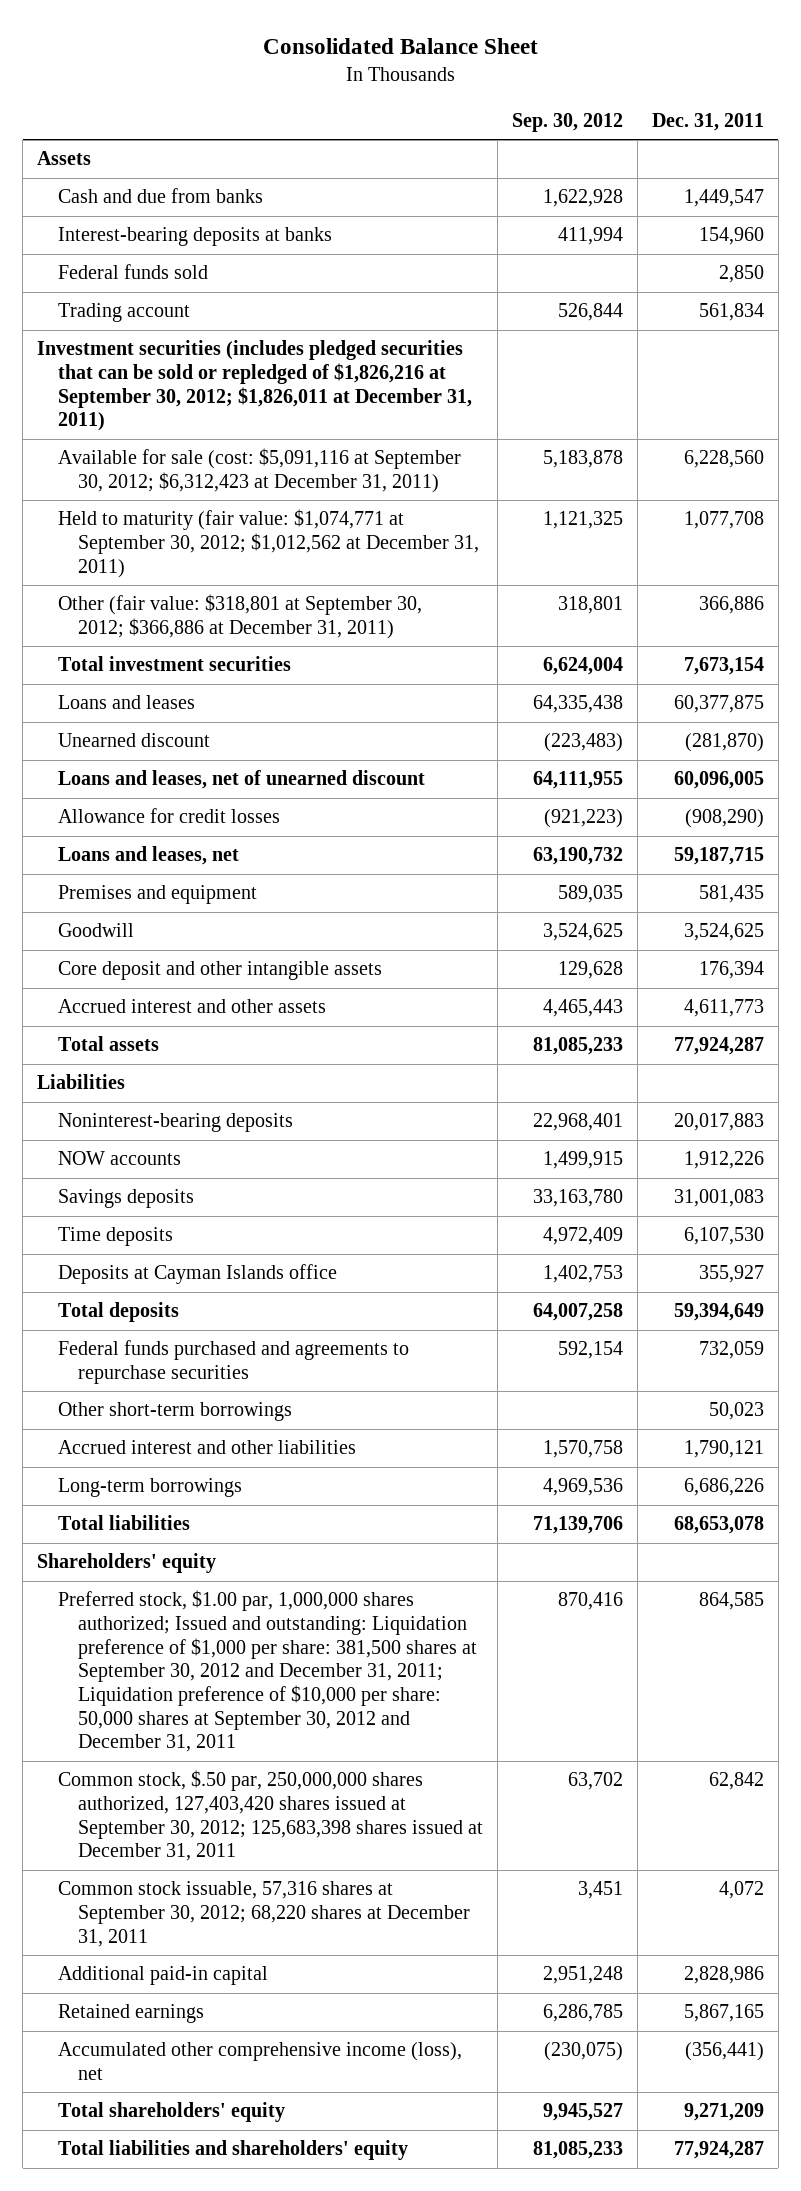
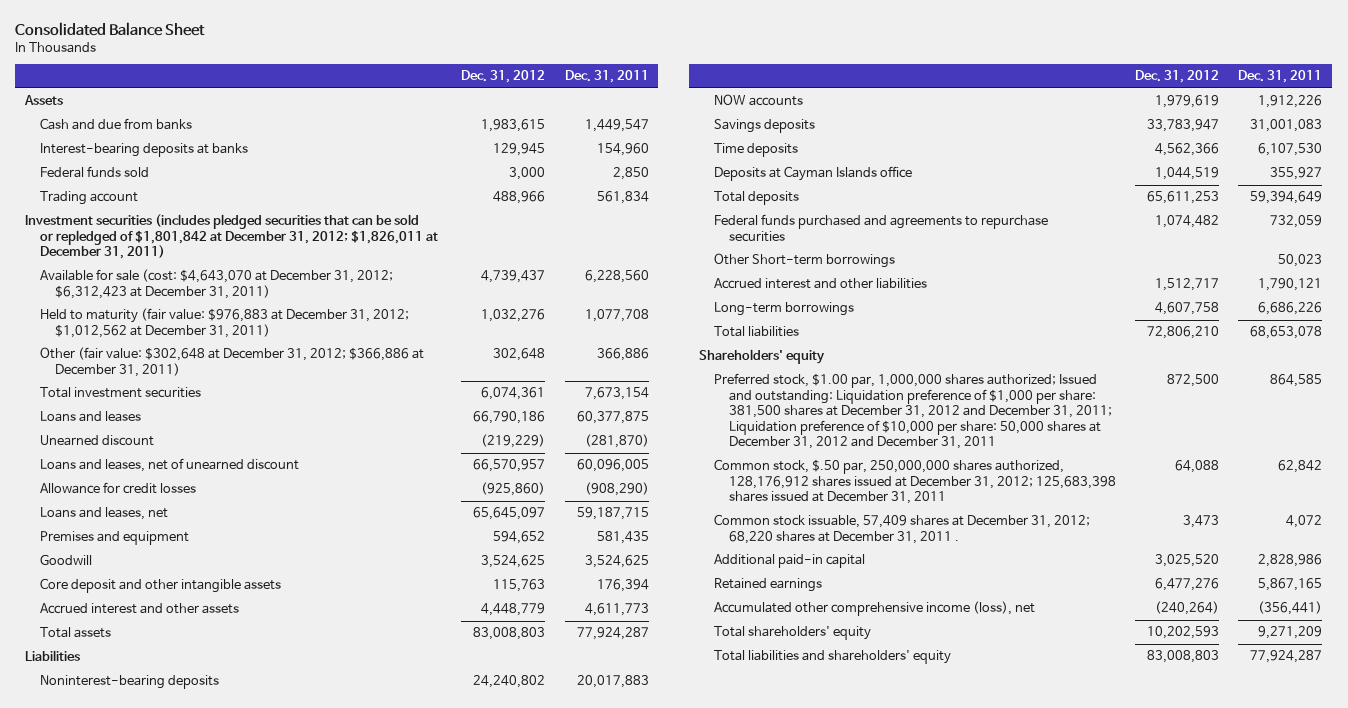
[511,113,623,133] Sep. 30, 2012 -> none
none -> [461,70,546,84] Dec. 31, 2012
[37,340,472,432] Investment securities (includes pledged securities that can be sold or repledged of $1,826,216 at September 30, 2012; $1,826,011 at December 31, 2011) -> [25,214,439,260] Investment securities (includes pledged securities that can be sold or repledged of $1,801,842 at December 31, 2012; $1,826,011 at December 31, 2011)
[57,448,461,494] Available for sale (cost: $5,091,116 at September 30, 2012; $6,312,423 at December 31, 2011) -> [40,269,394,299] Available for sale (cost: $4,643,070 at December 31, 2012; $6,312,423 at December 31, 2011)
[57,509,479,578] Held to maturity (fair value: $1,074,771 at September 30, 2012; $1,012,562 at December 31, 2011) -> [40,308,410,338] Held to maturity (fair value: $976,883 at December 31, 2012; $1,012,562 at December 31, 2011)
[57,594,422,640] Other (fair value: $318,801 at September 30, 2012; $366,886 at December 31, 2011) -> [40,347,425,377] Other (fair value: $302,648 at December 31, 2012; $366,886 at December 31, 2011)
[57,1402,292,1422] Other short-term borrowings -> [713,253,895,269] Other Short-term borrowings
[57,1590,477,1753] Preferred stock, $1.00 par, 1,000,000 shares authorized; Issued and outstanding: Liquidation preference of $1,000 per share: 381,500 shares at September 30, 2012 and December 31, 2011; Liquidation preference of $10,000 per share: 50,000 shares at September 30, 2012 and December 31, 2011 -> [713,373,1112,450] Preferred stock, $1.00 par, 1,000,000 shares authorized; Issued and outstanding: Liquidation preference of $1,000 per share: 381,500 shares at December 31, 2012 and December 31, 2011; Liquidation preference of $10,000 per share: 50,000 shares at December 31, 2012 and December 31, 2011
[57,1770,483,1862] Common stock, $.50 par, 250,000,000 shares authorized, 127,403,420 shares issued at September 30, 2012; 125,683,398 shares issued at December 31, 2011 -> [713,459,1116,505] Common stock, $.50 par, 250,000,000 shares authorized, 128,176,912 shares issued at December 31, 2012; 125,683,398 shares issued at December 31, 2011
[57,1881,470,1947] Common stock issuable, 57,316 shares at September 30, 2012; 68,220 shares at December 31, 2011 -> [713,514,1090,544] Common stock issuable, 57,409 shares at December 31, 2012; 68,220 shares at December 31, 2011 .

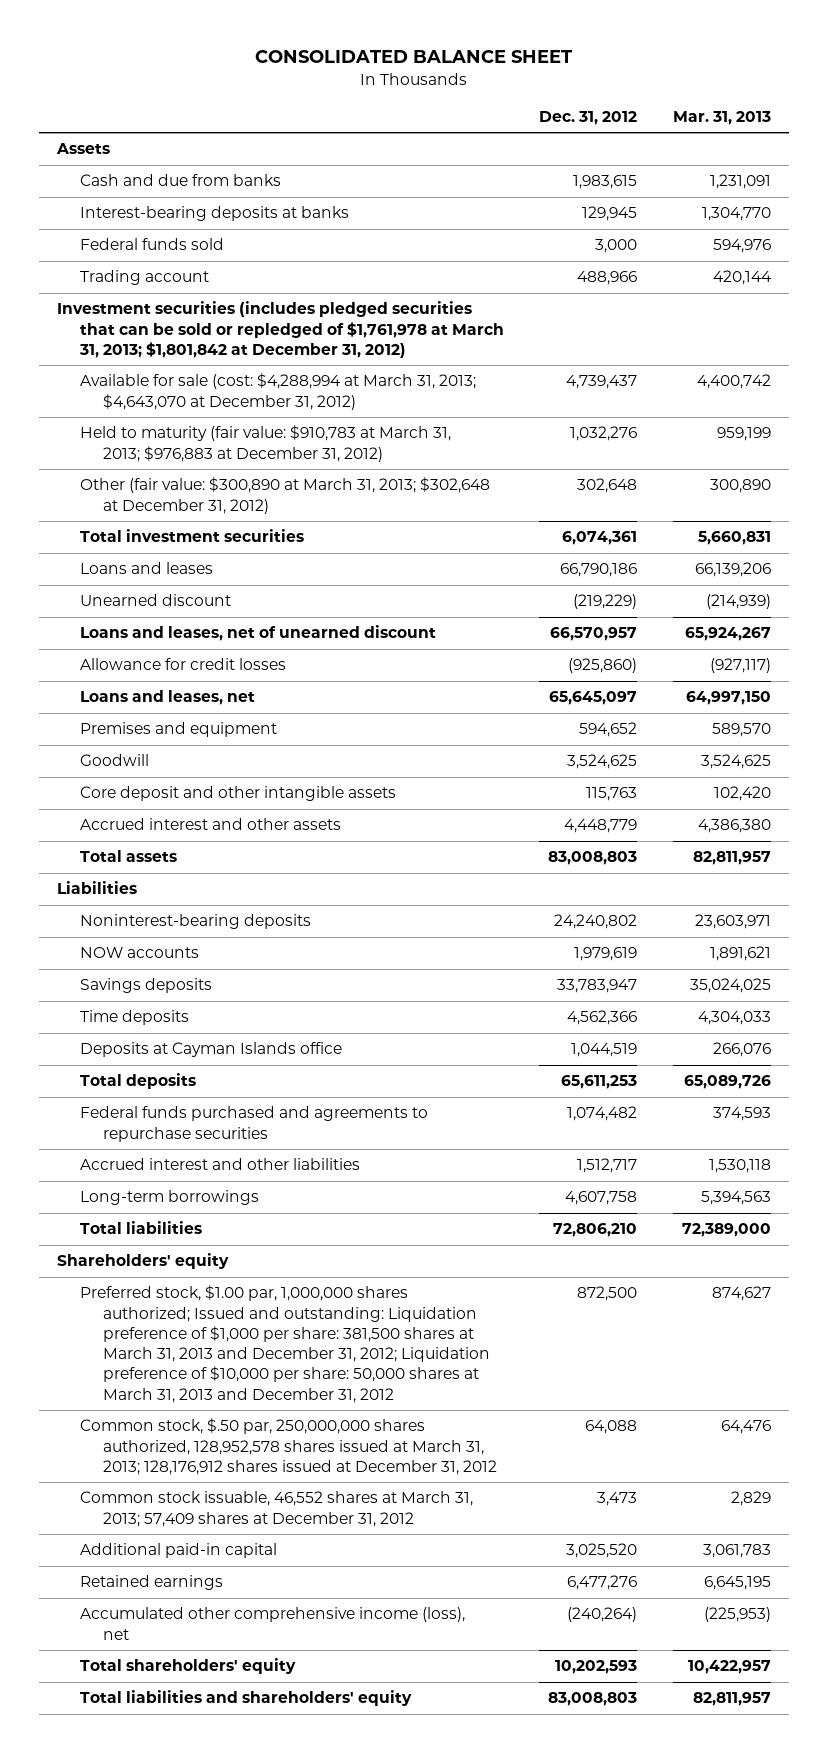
[15,21,206,36] Consolidated Balance Sheet -> [254,50,573,64] CONSOLIDATED BALANCE SHEET
[564,70,649,84] Dec. 31, 2011 -> none
none -> [672,110,771,125] Mar. 31, 2013
[25,214,439,260] Investment securities (includes pledged securities that can be sold or repledged of $1,801,842 at December 31, 2012; $1,826,011 at December 31, 2011) -> [56,301,504,358] Investment securities (includes pledged securities that can be sold or repledged of $1,761,978 at March 31, 2013; $1,801,842 at December 31, 2012)
[40,269,394,299] Available for sale (cost: $4,643,070 at December 31, 2012; $6,312,423 at December 31, 2011) -> [79,373,476,410] Available for sale (cost: $4,288,994 at March 31, 2013; $4,643,070 at December 31, 2012)
[40,308,410,338] Held to maturity (fair value: $976,883 at December 31, 2012; $1,012,562 at December 31, 2011) -> [79,425,451,462] Held to maturity (fair value: $910,783 at March 31, 2013; $976,883 at December 31, 2012)
[40,347,425,377] Other (fair value: $302,648 at December 31, 2012; $366,886 at December 31, 2011) -> [79,477,490,514] Other (fair value: $300,890 at March 31, 2013; $302,648 at December 31, 2012)
[713,253,895,269] Other Short-term borrowings -> none
[713,373,1112,450] Preferred stock, $1.00 par, 1,000,000 shares authorized; Issued and outstanding: Liquidation preference of $1,000 per share: 381,500 shares at December 31, 2012 and December 31, 2011; Liquidation preference of $10,000 per share: 50,000 shares at December 31, 2012 and December 31, 2011 -> [79,1285,490,1403] Preferred stock, $1.00 par, 1,000,000 shares authorized; Issued and outstanding: Liquidation preference of $1,000 per share: 381,500 shares at March 31, 2013 and December 31, 2012; Liquidation preference of $10,000 per share: 50,000 shares at March 31, 2013 and December 31, 2012
[713,459,1116,505] Common stock, $.50 par, 250,000,000 shares authorized, 128,176,912 shares issued at December 31, 2012; 125,683,398 shares issued at December 31, 2011 -> [79,1418,497,1475] Common stock, $.50 par, 250,000,000 shares authorized, 128,952,578 shares issued at March 31, 2013; 128,176,912 shares issued at December 31, 2012
[713,514,1090,544] Common stock issuable, 57,409 shares at December 31, 2012; 68,220 shares at December 31, 2011 . -> [79,1491,473,1527] Common stock issuable, 46,552 shares at March 31, 2013; 57,409 shares at December 31, 2012

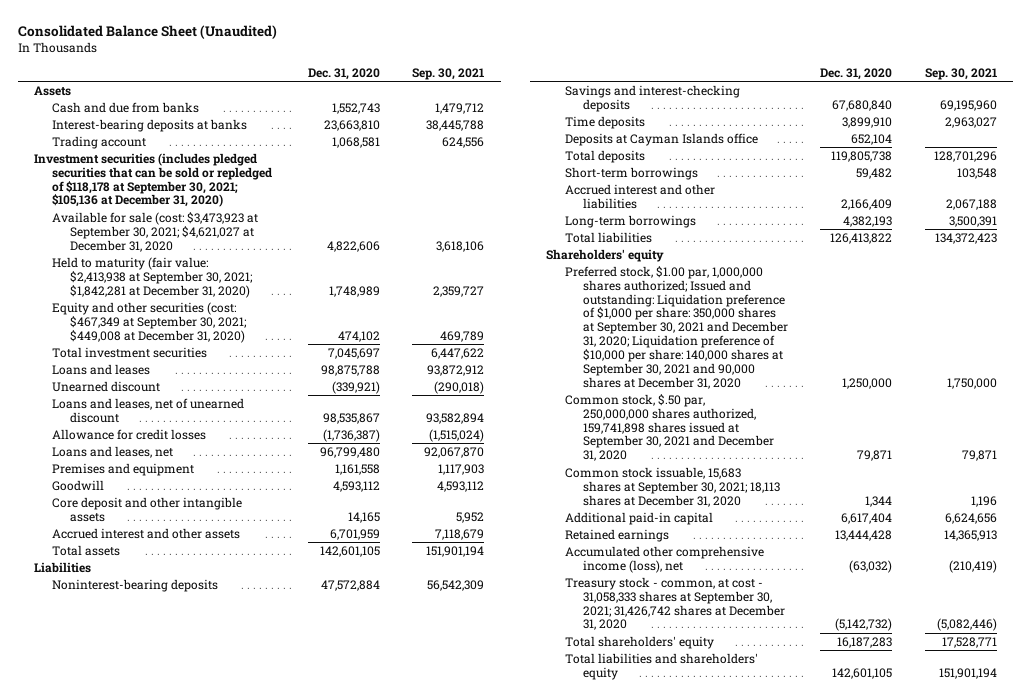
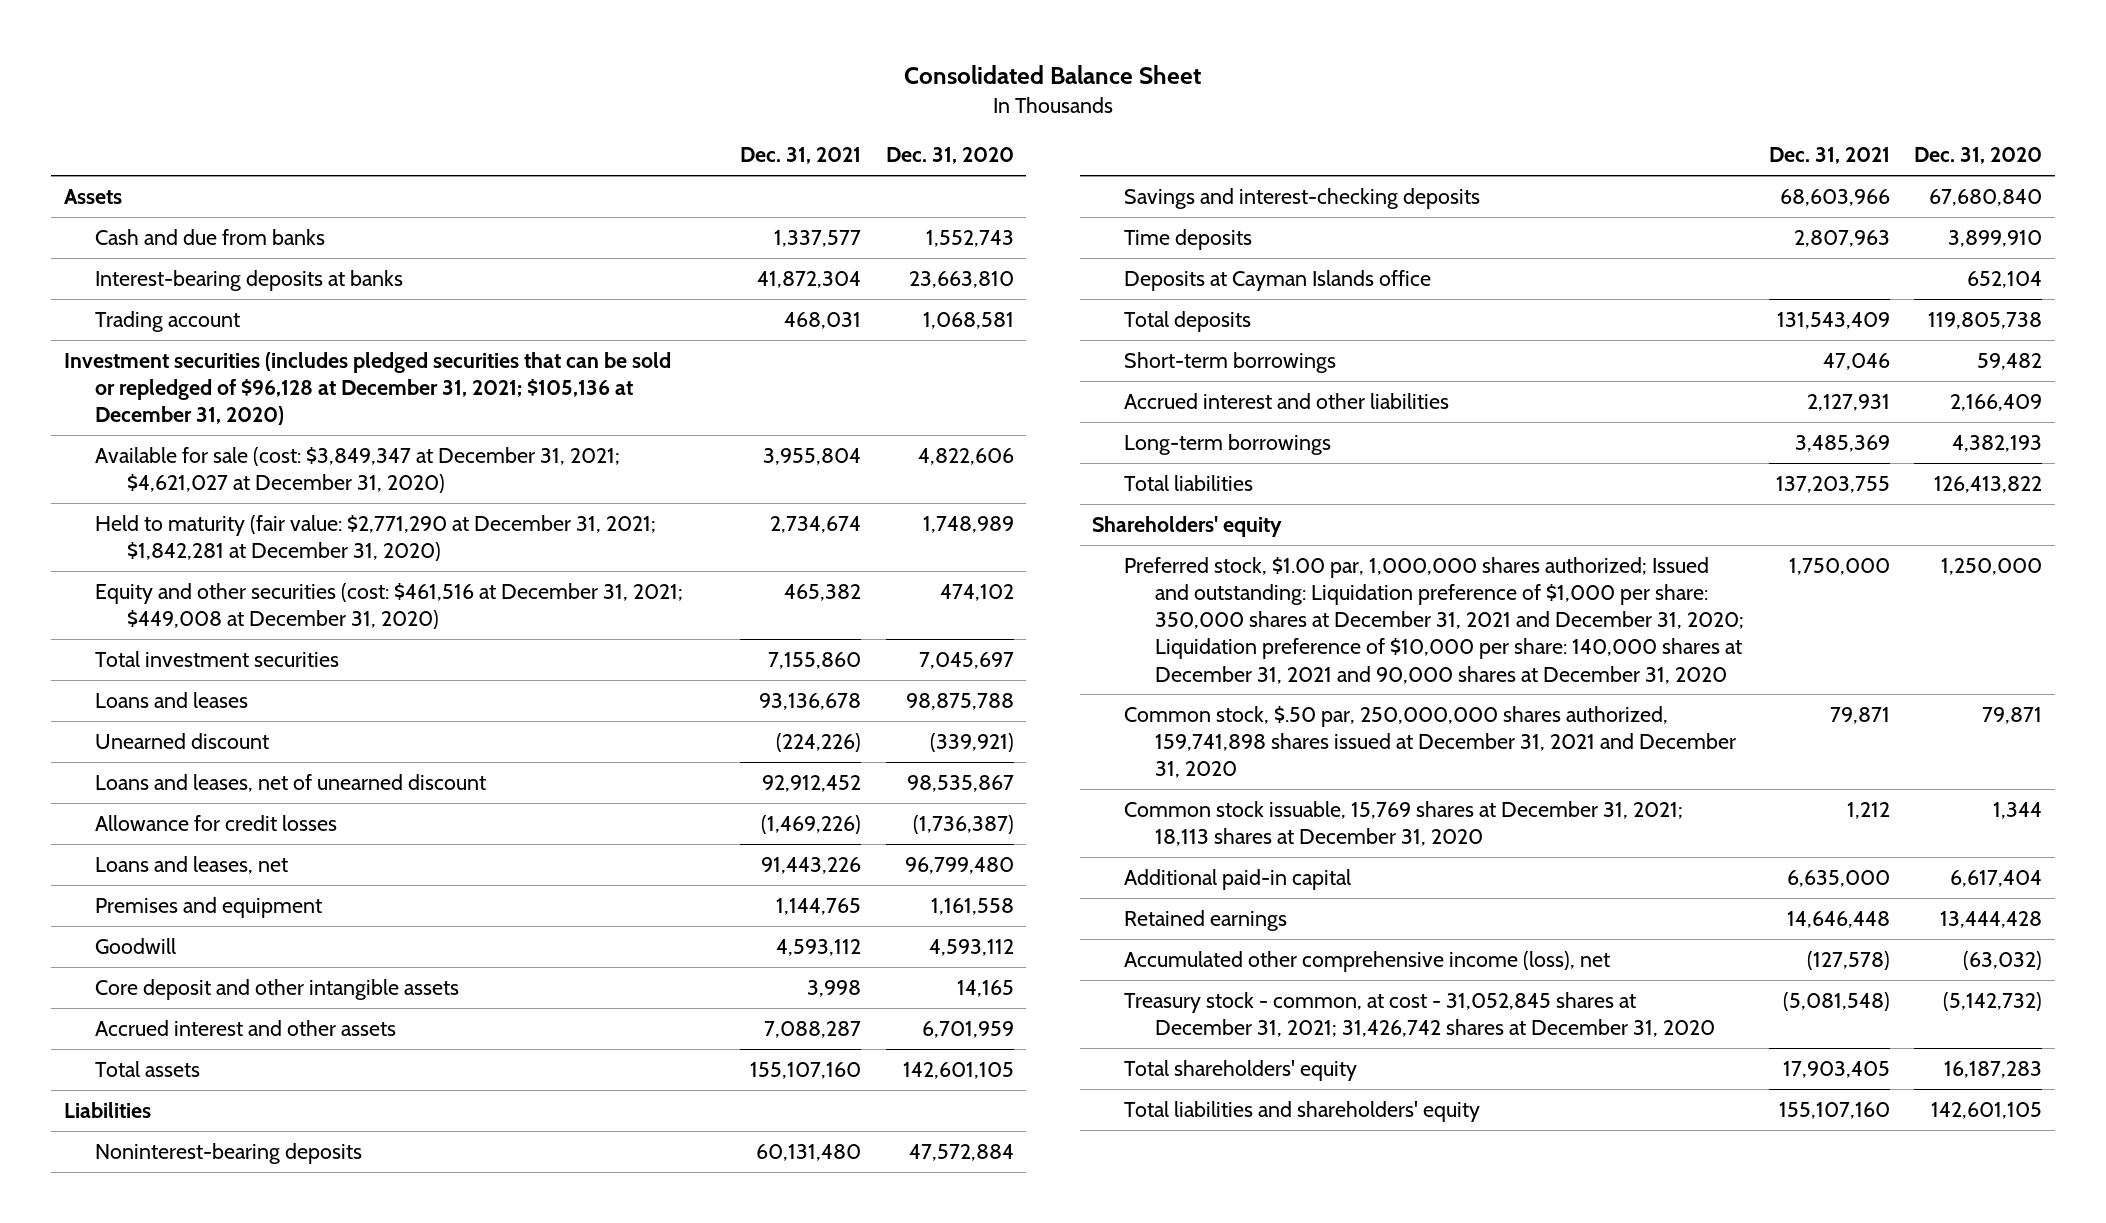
[17,25,277,40] Consolidated Balance Sheet (Unaudited) -> [903,65,1201,85] Consolidated Balance Sheet
[412,67,485,80] Sep. 30, 2021 -> none
none -> [740,147,862,165] Dec. 31, 2021
[34,152,273,208] Investment securities (includes pledged securities that can be sold or repledged of $118,178 at September 30, 2021; $105,136 at December 31, 2020) -> [63,351,671,426] Investment securities (includes pledged securities that can be sold or repledged of $96,128 at December 31, 2021; $105,136 at December 31, 2020)
[52,211,259,252] Available for sale (cost: $3,473,923 at September 30, 2021; $4,621,027 at December 31, 2020 -> [95,446,621,493] Available for sale (cost: $3,849,347 at December 31, 2021; $4,621,027 at December 31, 2020)
[52,256,254,298] Held to maturity (fair value: $2,413,938 at September 30, 2021; $1,842,281 at December 31, 2020) -> [95,514,657,561] Held to maturity (fair value: $2,771,290 at December 31, 2021; $1,842,281 at December 31, 2020)
[52,301,248,343] Equity and other securities (cost: $467,349 at September 30, 2021; $449,008 at December 31, 2020) -> [95,582,684,629] Equity and other securities (cost: $461,516 at December 31, 2021; $449,008 at December 31, 2020)
[564,265,788,389] Preferred stock, $1.00 par, 1,000,000 shares authorized; Issued and outstanding: Liquidation preference of $1,000 per share: 350,000 shares at September 30, 2021 and December 31, 2020; Liquidation preference of $10,000 per share: 140,000 shares at September 30, 2021 and 90,000 shares at December 31, 2020 -> [1123,556,1745,684] Preferred stock, $1.00 par, 1,000,000 shares authorized; Issued and outstanding: Liquidation preference of $1,000 per share: 350,000 shares at December 31, 2021 and December 31, 2020; Liquidation preference of $10,000 per share: 140,000 shares at December 31, 2021 and 90,000 shares at December 31, 2020
[564,393,774,462] Common stock, $.50 par, 250,000,000 shares authorized, 159,741,898 shares issued at September 30, 2021 and December 31, 2020 -> [1123,705,1737,779] Common stock, $.50 par, 250,000,000 shares authorized, 159,741,898 shares issued at December 31, 2021 and December 31, 2020
[564,466,780,507] Common stock issuable, 15,683 shares at September 30, 2021; 18,113 shares at December 31, 2020 -> [1123,800,1683,846] Common stock issuable, 15,769 shares at December 31, 2021; 18,113 shares at December 31, 2020
[564,576,785,631] Treasury stock - common, at cost - 31,058,333 shares at September 30, 2021; 31,426,742 shares at December 31, 2020 -> [1123,991,1716,1037] Treasury stock - common, at cost - 31,052,845 shares at December 31, 2021; 31,426,742 shares at December 31, 2020

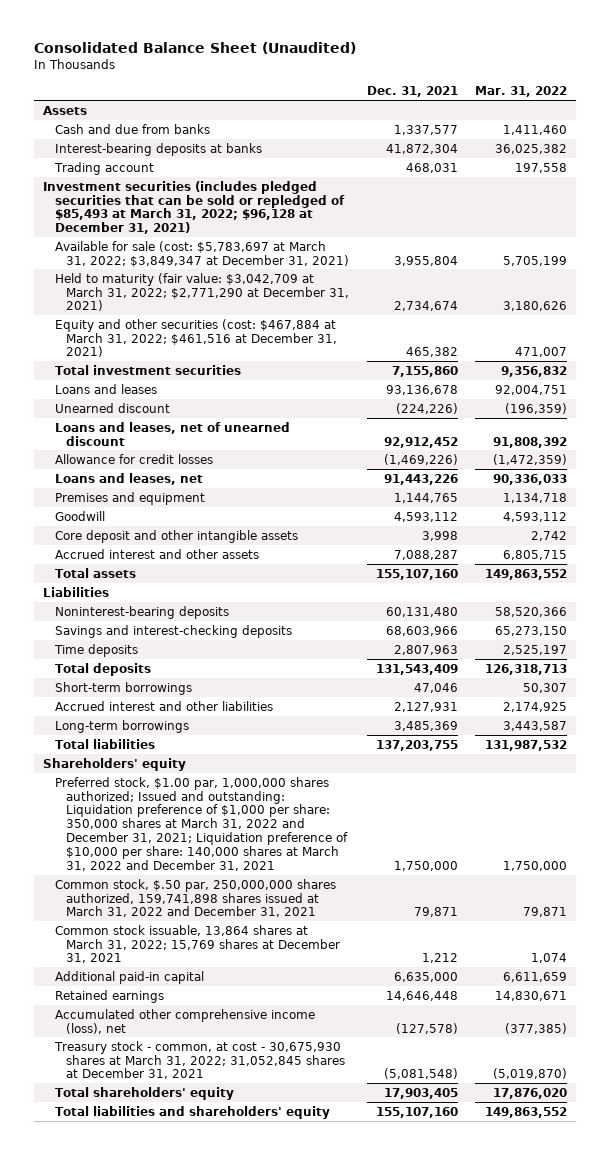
[903,65,1201,85] Consolidated Balance Sheet -> [34,42,357,55] Consolidated Balance Sheet (Unaudited)
[886,147,1015,165] Dec. 31, 2020 -> none
none -> [475,86,568,98] Mar. 31, 2022
[63,351,671,426] Investment securities (includes pledged securities that can be sold or repledged of $96,128 at December 31, 2021; $105,136 at December 31, 2020) -> [43,180,345,235] Investment securities (includes pledged securities that can be sold or repledged of $85,493 at March 31, 2022; $96,128 at December 31, 2021)
[95,446,621,493] Available for sale (cost: $3,849,347 at December 31, 2021; $4,621,027 at December 31, 2020) -> [54,240,350,267] Available for sale (cost: $5,783,697 at March 31, 2022; $3,849,347 at December 31, 2021)
[95,514,657,561] Held to maturity (fair value: $2,771,290 at December 31, 2021; $1,842,281 at December 31, 2020) -> [54,272,350,312] Held to maturity (fair value: $3,042,709 at March 31, 2022; $2,771,290 at December 31, 2021)
[95,582,684,629] Equity and other securities (cost: $461,516 at December 31, 2021; $449,008 at December 31, 2020) -> [54,318,338,358] Equity and other securities (cost: $467,884 at March 31, 2022; $461,516 at December 31, 2021)
[1123,269,1431,291] Deposits at Cayman Islands office -> none
[1123,556,1745,684] Preferred stock, $1.00 par, 1,000,000 shares authorized; Issued and outstanding: Liquidation preference of $1,000 per share: 350,000 shares at December 31, 2021 and December 31, 2020; Liquidation preference of $10,000 per share: 140,000 shares at December 31, 2021 and 90,000 shares at December 31, 2020 -> [54,776,349,872] Preferred stock, $1.00 par, 1,000,000 shares authorized; Issued and outstanding: Liquidation preference of $1,000 per share: 350,000 shares at March 31, 2022 and December 31, 2021; Liquidation preference of $10,000 per share: 140,000 shares at March 31, 2022 and December 31, 2021
[1123,705,1737,779] Common stock, $.50 par, 250,000,000 shares authorized, 159,741,898 shares issued at December 31, 2021 and December 31, 2020 -> [54,878,336,918] Common stock, $.50 par, 250,000,000 shares authorized, 159,741,898 shares issued at March 31, 2022 and December 31, 2021
[1123,800,1683,846] Common stock issuable, 15,769 shares at December 31, 2021; 18,113 shares at December 31, 2020 -> [54,924,341,964] Common stock issuable, 13,864 shares at March 31, 2022; 15,769 shares at December 31, 2021
[1123,991,1716,1037] Treasury stock - common, at cost - 31,052,845 shares at December 31, 2021; 31,426,742 shares at December 31, 2020 -> [53,1040,346,1080] Treasury stock - common, at cost - 30,675,930 shares at March 31, 2022; 31,052,845 shares at December 31, 2021

